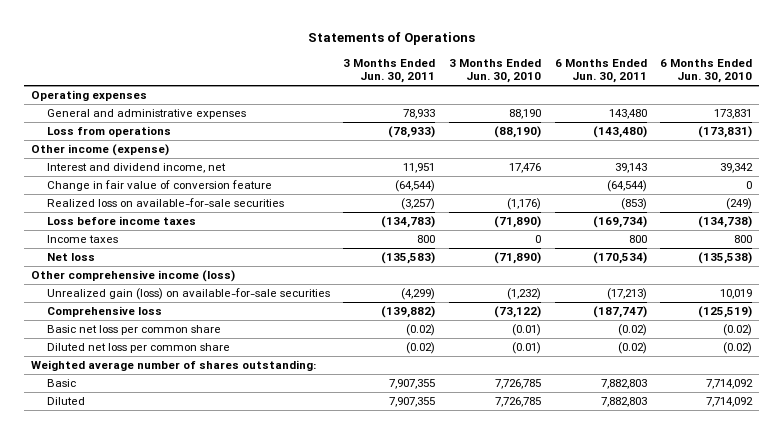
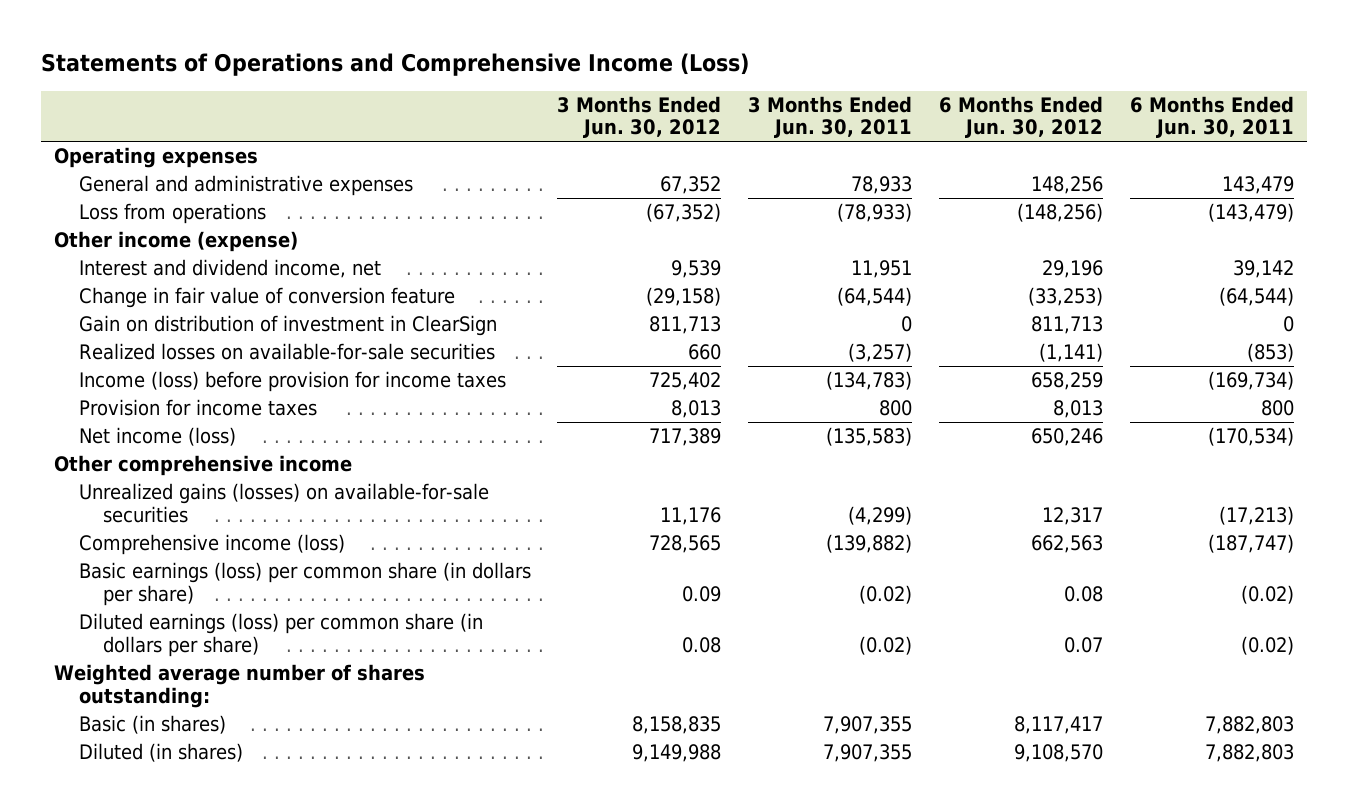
[307,32,475,46] Statements of Operations -> [40,53,749,77] Statements of Operations and Comprehensive Income (Loss)
[448,58,541,84] 3 Months Ended Jun. 30, 2010 -> none
[660,58,753,84] 6 Months Ended Jun. 30, 2010 -> none
none -> [557,95,722,139] 3 Months Ended Jun. 30, 2012
none -> [938,95,1103,139] 6 Months Ended Jun. 30, 2012
[608,109,647,120] 143,480 -> [1221,175,1294,194] 143,479
[592,126,647,139] (143,480) -> [1207,202,1294,222] (143,479)
[614,163,647,174] 39,143 -> [1232,259,1294,278] 39,142
none -> [78,314,497,336] Gain on distribution of investment in ClearSign
[46,198,284,208] Realized loss on available-for-sale securities -> [78,342,495,360] Realized losses on available-for-sale securities
[46,216,196,226] Loss before income taxes -> [78,370,506,392] Income (loss) before provision for income taxes
[46,235,118,244] Income taxes -> [78,398,317,416] Provision for income taxes
[46,253,95,262] Net loss -> [78,426,236,446] Net income (loss)
[31,270,236,283] Other comprehensive income (loss) -> [54,454,353,476] Other comprehensive income
[46,288,330,301] Unrealized gain (loss) on available-for-sale securities -> [78,482,489,523] Unrealized gains (losses) on available-for-sale securities
[46,306,162,318] Comprehensive loss -> [78,533,345,555] Comprehensive income (loss)
[46,325,221,336] Basic net loss per common share -> [78,561,531,606] Basic earnings (loss) per common share (in dollars per share)
[46,343,230,354] Diluted net loss per common share -> [78,612,483,657] Diluted earnings (loss) per common share (in dollars per share)
[46,379,76,388] Basic -> [78,714,226,734] Basic (in shares)
[46,397,85,406] Diluted -> [78,742,243,762] Diluted (in shares)

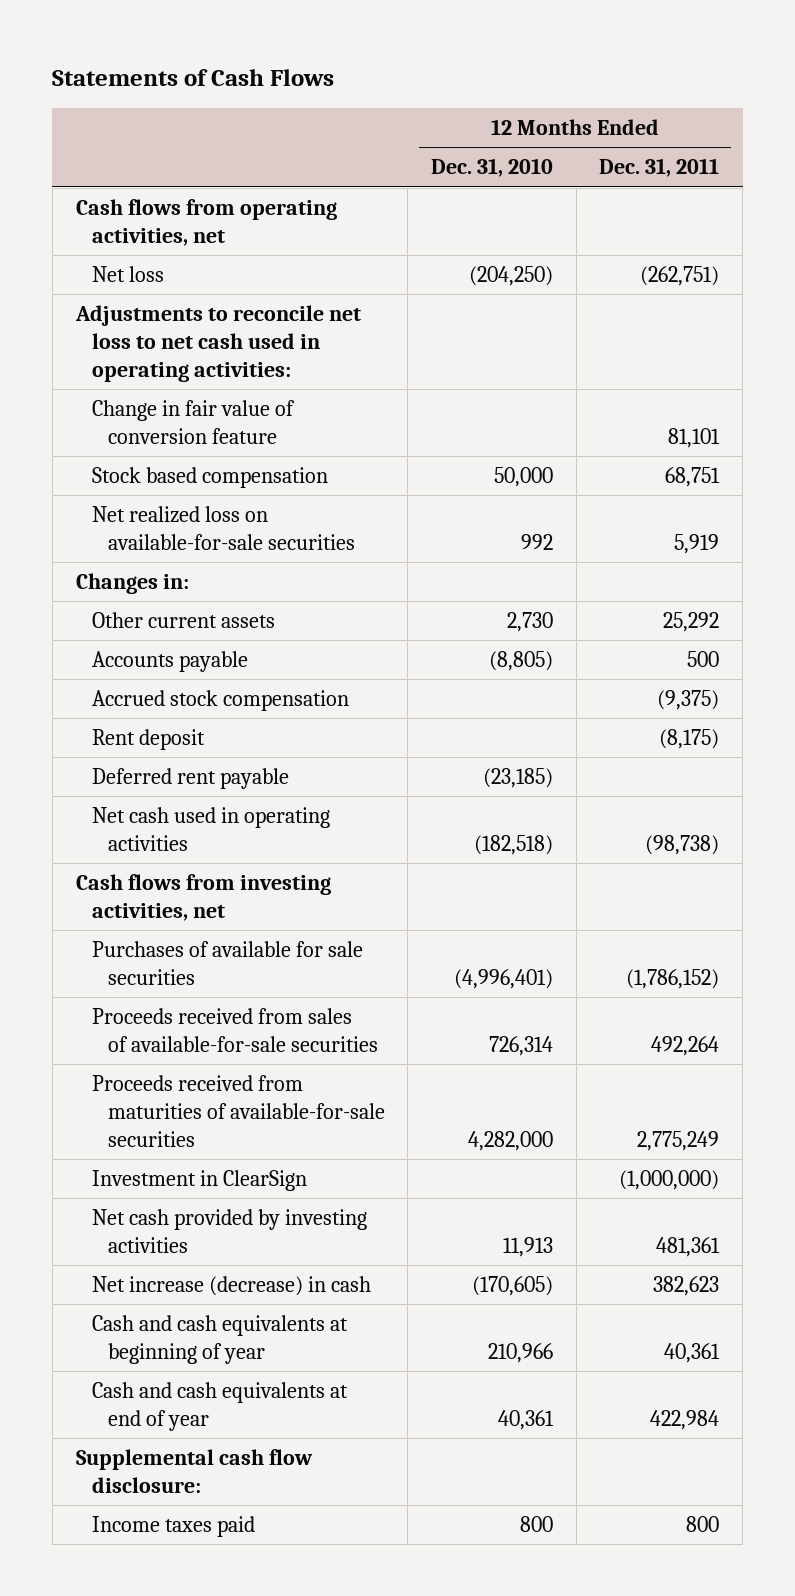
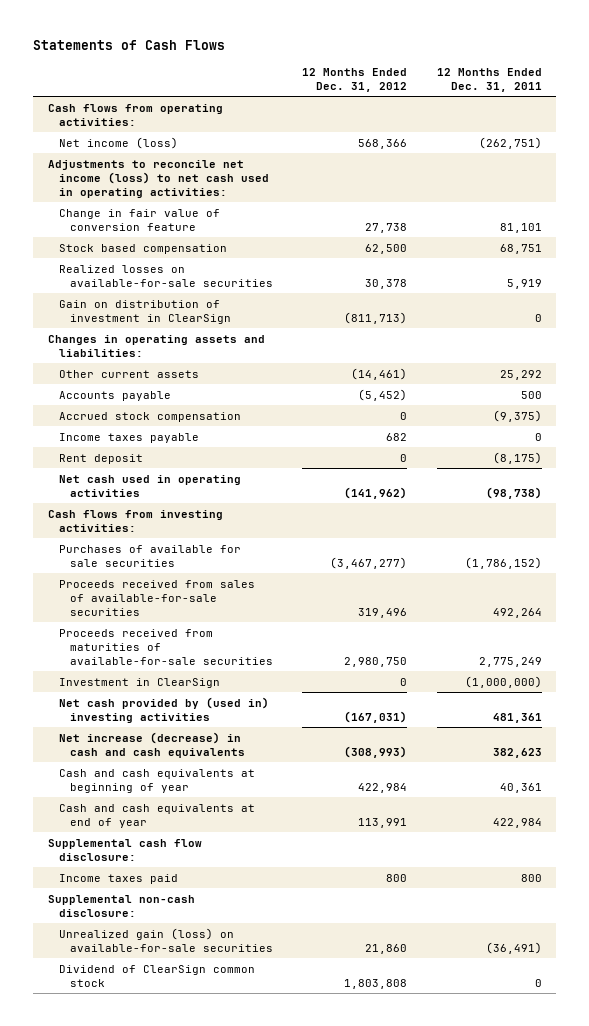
[430,158,553,178] Dec. 31, 2010 -> none
none -> [302,67,408,92] 12 Months Ended Dec. 31, 2012
[75,199,337,247] Cash flows from operating activities, net -> [47,103,223,126] Cash flows from operating activities:
[91,266,164,283] Net loss -> [58,136,178,149] Net income (loss)
[74,305,361,383] Adjustments to reconcile net loss to net cash used in operating activities: -> [47,159,269,198] Adjustments to reconcile net income (loss) to net cash used in operating activities:
[91,506,355,551] Net realized loss on available-for-sale securities -> [58,264,274,287] Realized losses on available-for-sale securities
none -> [58,299,232,324] Gain on distribution of investment in ClearSign
[75,573,189,595] Changes in: -> [47,334,265,357] Changes in operating assets and liabilities:
none -> [58,432,199,443] Income taxes payable
[91,768,289,790] Deferred rent payable -> none
[75,874,331,922] Cash flows from investing activities, net -> [47,509,223,532] Cash flows from investing activities:
[91,1209,367,1254] Net cash provided by investing activities -> [58,696,269,723] Net cash provided by (used in) investing activities
[91,1276,371,1297] Net increase (decrease) in cash -> [58,731,246,758] Net increase (decrease) in cash and cash equivalents
none -> [47,894,195,917] Supplemental non-cash disclosure:
none -> [58,927,274,952] Unrealized gain (loss) on available-for-sale securities
none -> [58,964,255,987] Dividend of ClearSign common stock

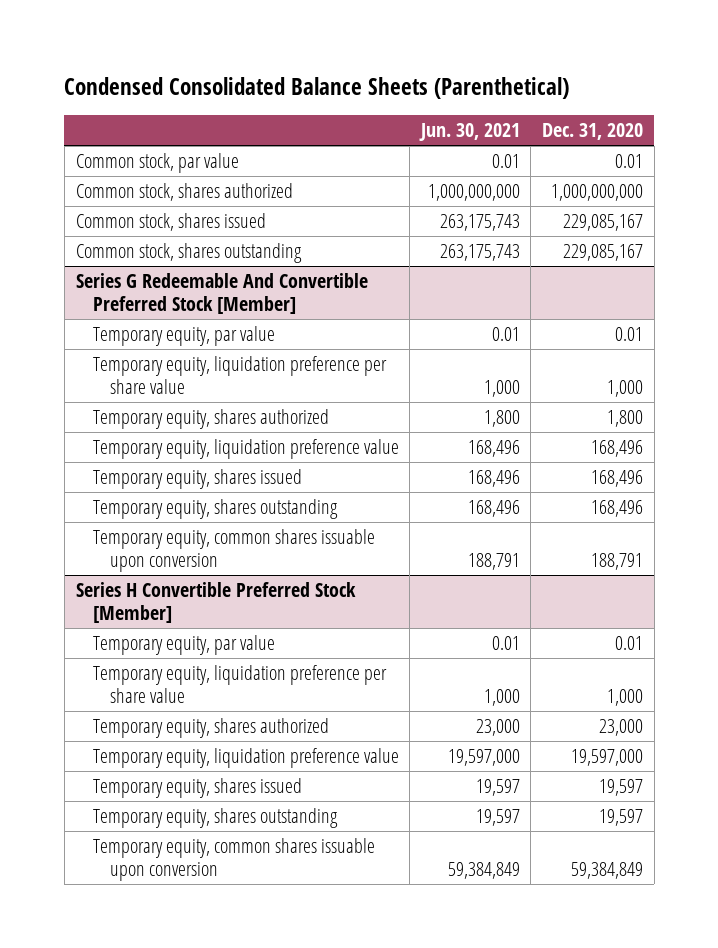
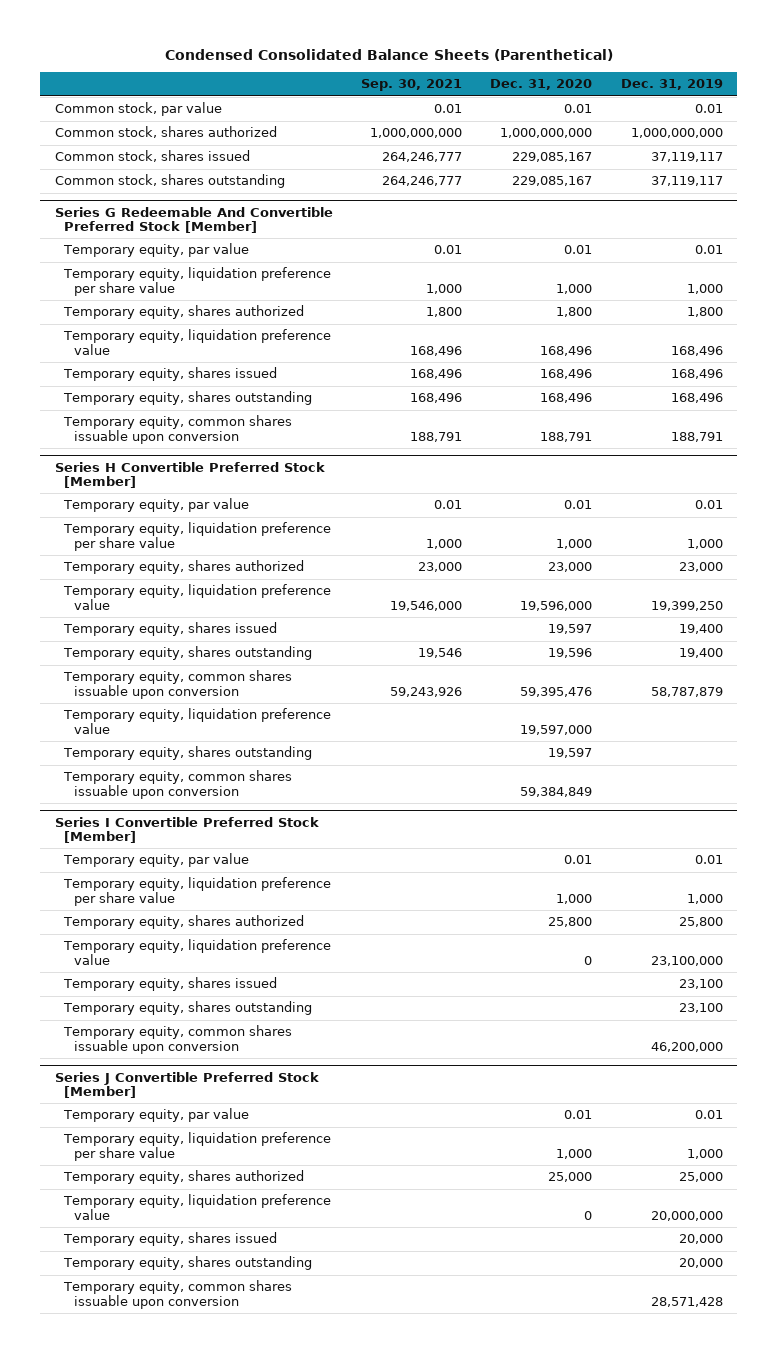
[418,123,520,142] Jun. 30, 2021 -> none
none -> [360,79,462,92] Sep. 30, 2021
none -> [620,79,723,91] Dec. 31, 2019
none -> [63,584,332,610] Temporary equity, liquidation preference value
none -> [63,646,313,661] Temporary equity, shares outstanding
none -> [63,670,293,699] Temporary equity, common shares issuable upon conversion
[92,747,399,768] Temporary equity, liquidation preference value -> [63,708,332,734] Temporary equity, liquidation preference value
none -> [54,816,319,843] Series I Convertible Preferred Stock [Member]
none -> [63,853,250,868] Temporary equity, par value
none -> [63,877,332,906] Temporary equity, liquidation preference per share value
none -> [63,915,305,930] Temporary equity, shares authorized
none -> [63,939,332,965] Temporary equity, liquidation preference value
none -> [63,977,278,992] Temporary equity, shares issued
none -> [63,1001,313,1016] Temporary equity, shares outstanding
none -> [63,1025,293,1054] Temporary equity, common shares issuable upon conversion
none -> [54,1071,319,1098] Series J Convertible Preferred Stock [Member]
none -> [63,1108,250,1123] Temporary equity, par value
none -> [63,1132,332,1161] Temporary equity, liquidation preference per share value
none -> [63,1170,305,1185] Temporary equity, shares authorized
none -> [63,1194,332,1220] Temporary equity, liquidation preference value
none -> [63,1232,278,1247] Temporary equity, shares issued
none -> [63,1256,313,1271] Temporary equity, shares outstanding
none -> [63,1280,293,1309] Temporary equity, common shares issuable upon conversion

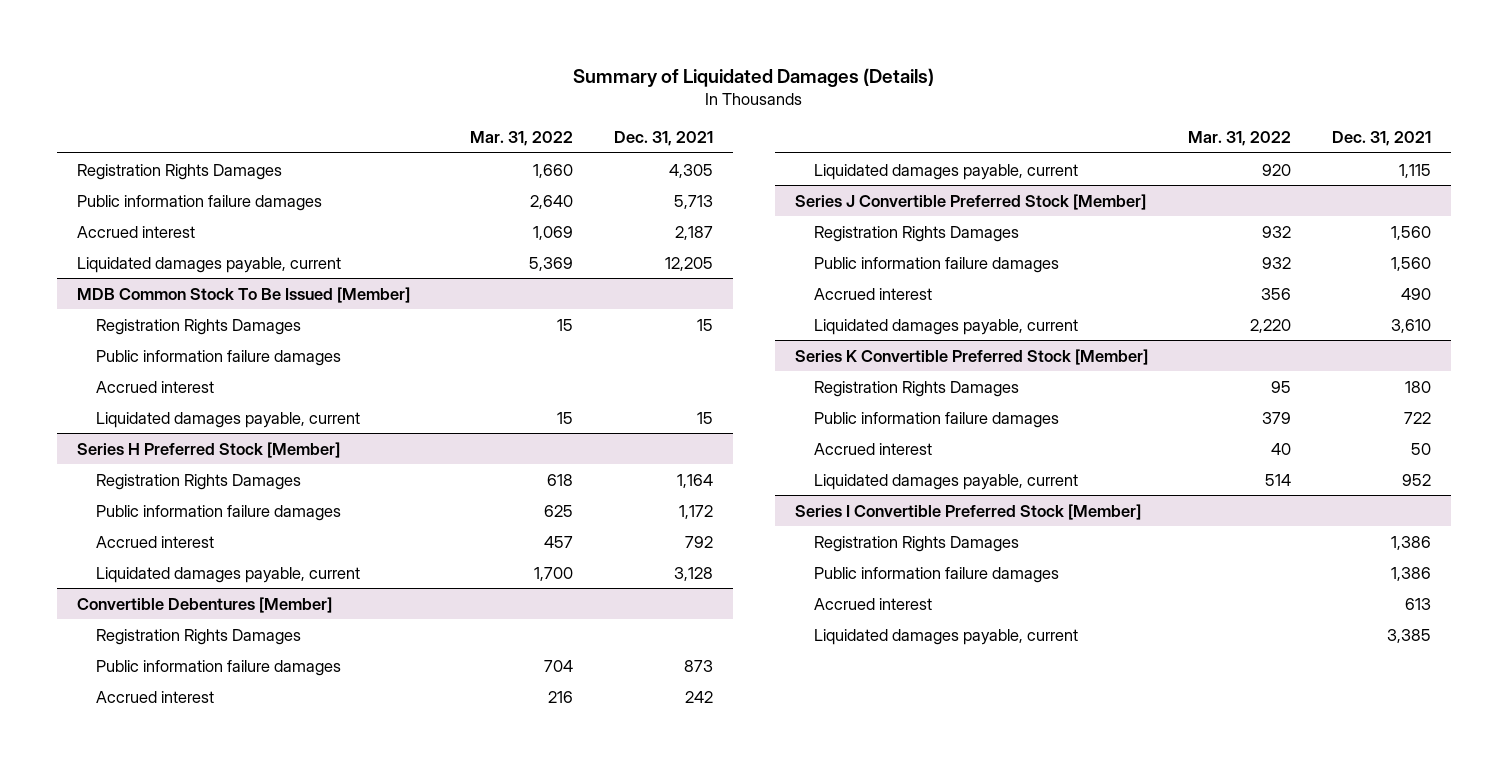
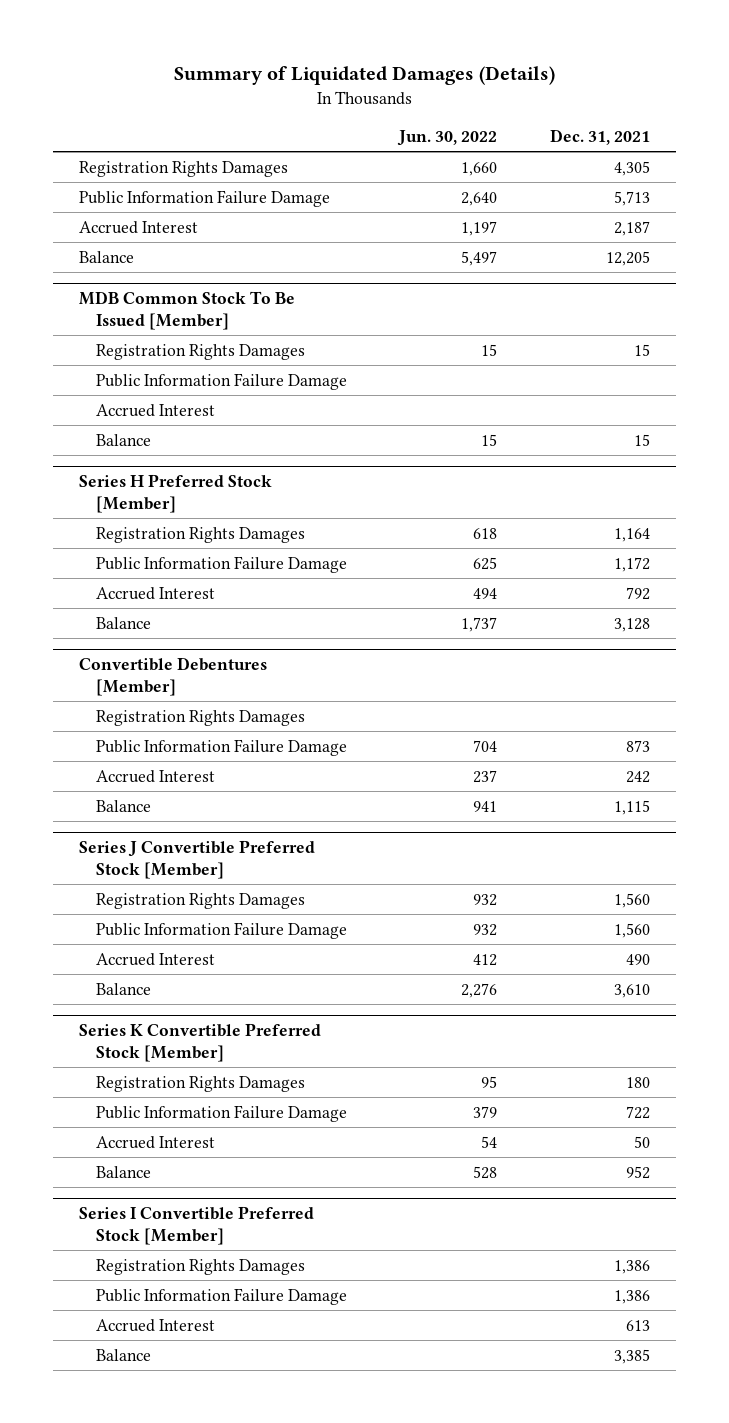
[470,131,574,147] Mar. 31, 2022 -> none
none -> [397,130,498,147] Jun. 30, 2022
[76,194,322,211] Public information failure damages -> [79,189,331,207] Public Information Failure Damage
[76,225,195,238] Accrued interest -> [79,220,199,234] Accrued Interest
[76,256,341,273] Liquidated damages payable, current -> [79,250,135,263] Balance
[95,349,341,366] Public information failure damages -> [95,372,347,390] Public Information Failure Damage
[95,380,214,393] Accrued interest -> [95,403,215,417] Accrued Interest
[95,411,360,428] Liquidated damages payable, current -> [95,433,151,446] Balance
[95,504,341,521] Public information failure damages -> [95,555,347,573] Public Information Failure Damage
[95,535,214,548] Accrued interest -> [95,586,215,600] Accrued Interest
[95,566,360,583] Liquidated damages payable, current -> [95,616,151,629] Balance
[95,659,341,676] Public information failure damages -> [95,738,347,756] Public Information Failure Damage
[95,690,214,703] Accrued interest -> [95,769,215,783] Accrued Interest
[813,163,1078,180] Liquidated damages payable, current -> [95,799,151,812] Balance
[813,256,1059,273] Public information failure damages -> [95,921,347,939] Public Information Failure Damage
[813,287,932,300] Accrued interest -> [95,952,215,966] Accrued Interest
[813,318,1078,335] Liquidated damages payable, current -> [95,982,151,995] Balance
[813,411,1059,428] Public information failure damages -> [95,1104,347,1122] Public Information Failure Damage
[813,442,932,455] Accrued interest -> [95,1135,215,1149] Accrued Interest
[813,473,1078,490] Liquidated damages payable, current -> [95,1165,151,1178] Balance
[813,566,1059,583] Public information failure damages -> [95,1287,347,1305] Public Information Failure Damage
[813,597,932,610] Accrued interest -> [95,1318,215,1332] Accrued Interest
[813,628,1078,645] Liquidated damages payable, current -> [95,1348,151,1361] Balance

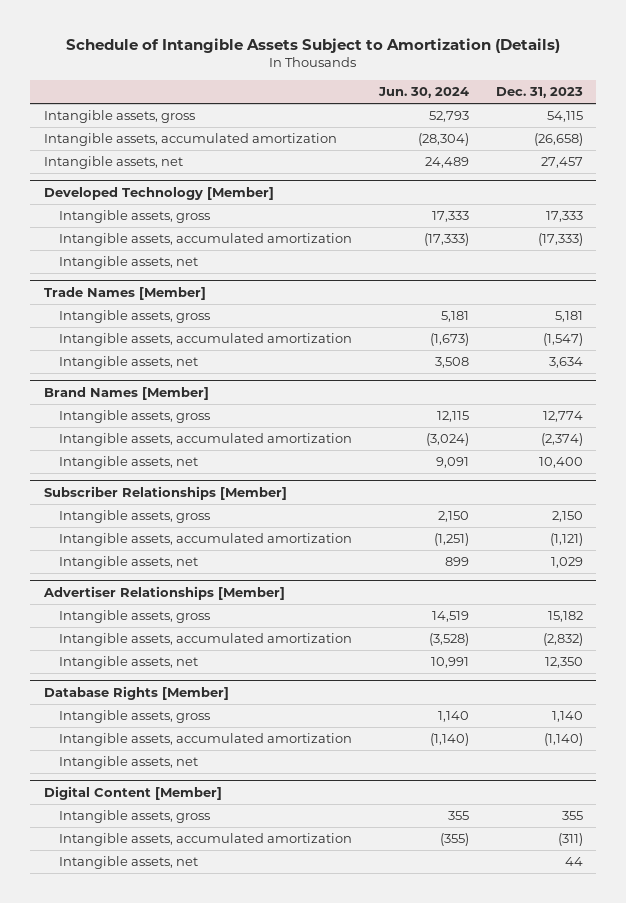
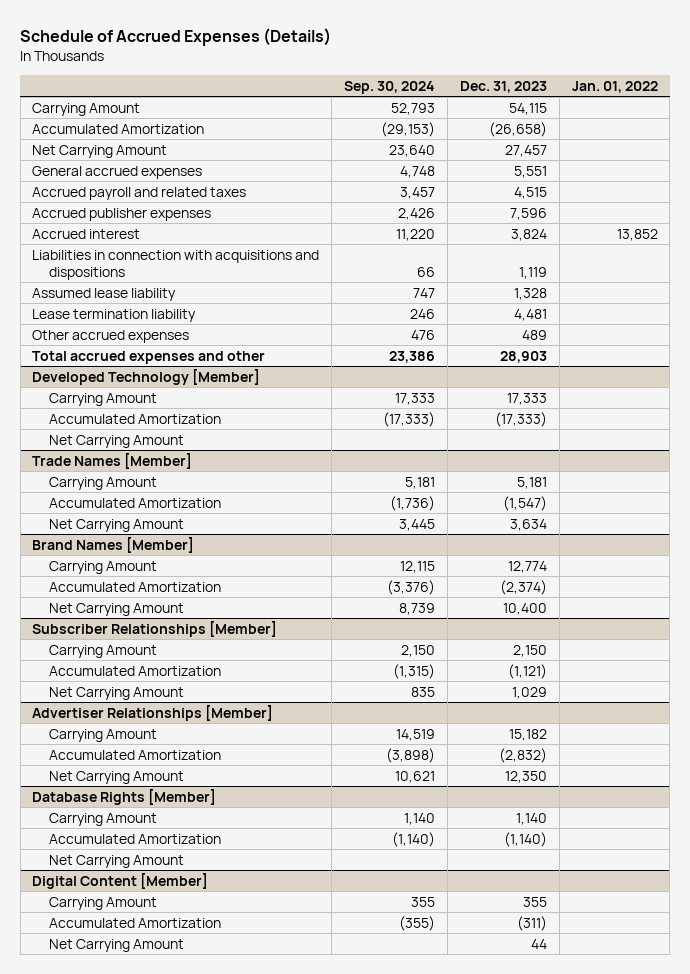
[66,38,561,54] Schedule of Intangible Assets Subject to Amortization (Details) -> [20,27,332,46] Schedule of Accrued Expenses (Details)
[377,87,469,99] Jun. 30, 2024 -> none
none -> [344,80,436,94] Sep. 30, 2024
none -> [571,80,658,93] Jan. 01, 2022
[43,110,195,124] Intangible assets, gross -> [32,102,141,116] Carrying Amount
[43,133,337,147] Intangible assets, accumulated amortization -> [32,123,205,134] Accumulated Amortization
[43,156,183,170] Intangible assets, net -> [32,144,168,158] Net Carrying Amount
none -> [32,165,203,179] General accrued expenses
none -> [32,186,247,200] Accrued payroll and related taxes
none -> [32,207,212,221] Accrued publisher expenses
none -> [32,228,141,239] Accrued interest
none -> [32,249,320,280] Liabilities in connection with acquisitions and dispositions
none -> [32,287,177,301] Assumed lease liability
none -> [32,308,197,322] Lease termination liability
none -> [32,329,190,343] Other accrued expenses
none -> [32,350,266,364] Total accrued expenses and other
[59,210,211,224] Intangible assets, gross -> [49,392,158,406] Carrying Amount
[59,233,353,247] Intangible assets, accumulated amortization -> [49,413,222,424] Accumulated Amortization
[59,256,199,270] Intangible assets, net -> [49,434,185,448] Net Carrying Amount
[59,310,211,324] Intangible assets, gross -> [49,476,158,490] Carrying Amount
[59,333,353,347] Intangible assets, accumulated amortization -> [49,497,222,508] Accumulated Amortization
[59,356,199,370] Intangible assets, net -> [49,518,185,532] Net Carrying Amount
[59,410,211,424] Intangible assets, gross -> [49,560,158,574] Carrying Amount
[59,433,353,447] Intangible assets, accumulated amortization -> [49,581,222,592] Accumulated Amortization
[59,456,199,470] Intangible assets, net -> [49,602,185,616] Net Carrying Amount
[59,510,211,524] Intangible assets, gross -> [49,644,158,658] Carrying Amount
[59,533,353,547] Intangible assets, accumulated amortization -> [49,665,222,676] Accumulated Amortization
[59,556,199,570] Intangible assets, net -> [49,686,185,700] Net Carrying Amount
[59,610,211,624] Intangible assets, gross -> [49,728,158,742] Carrying Amount
[59,633,353,647] Intangible assets, accumulated amortization -> [49,749,222,760] Accumulated Amortization
[59,656,199,670] Intangible assets, net -> [49,770,185,784] Net Carrying Amount
[59,710,211,724] Intangible assets, gross -> [49,812,158,826] Carrying Amount
[59,733,353,747] Intangible assets, accumulated amortization -> [49,833,222,844] Accumulated Amortization
[59,756,199,770] Intangible assets, net -> [49,854,185,868] Net Carrying Amount
[59,810,211,824] Intangible assets, gross -> [49,896,158,910] Carrying Amount
[59,833,353,847] Intangible assets, accumulated amortization -> [49,917,222,928] Accumulated Amortization
[59,856,199,870] Intangible assets, net -> [49,938,185,952] Net Carrying Amount

